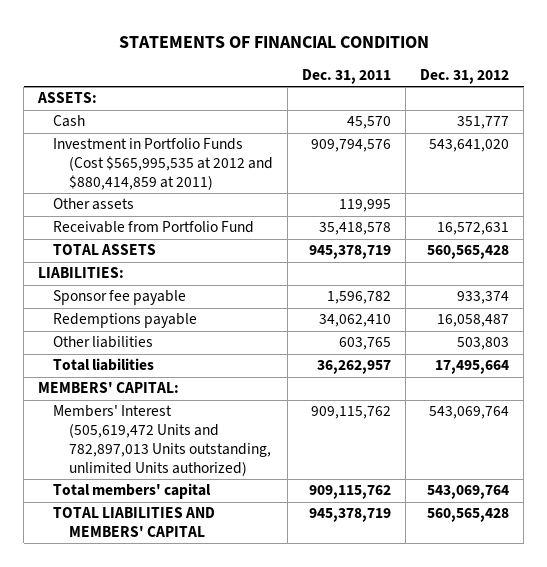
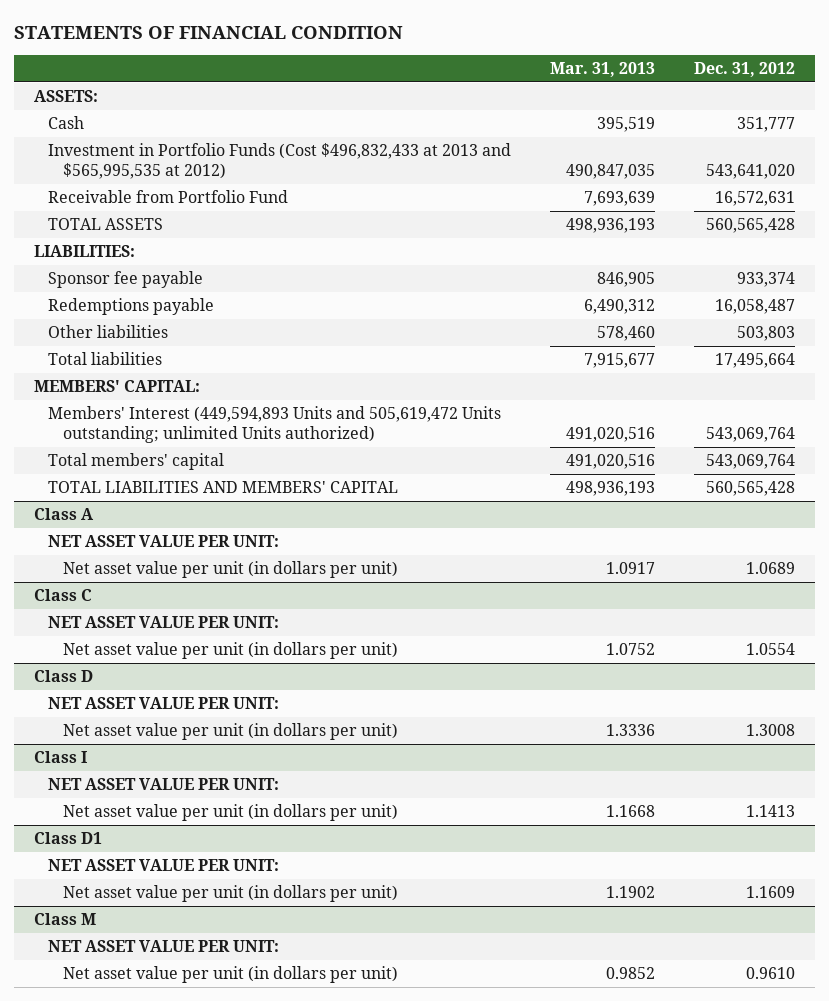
[301,69,391,85] Dec. 31, 2011 -> none
none -> [550,62,656,78] Mar. 31, 2013
[53,198,135,211] Other assets -> none
[53,138,273,190] Investment in Portfolio Funds (Cost $565,995,535 at 2012 and $880,414,859 at 2011) -> [48,143,512,180] Investment in Portfolio Funds (Cost $496,832,433 at 2013 and $565,995,535 at 2012)
[53,405,271,476] Members' Interest (505,619,472 Units and 782,897,013 Units outstanding, unlimited Units authorized) -> [48,406,502,444] Members' Interest (449,594,893 Units and 505,619,472 Units outstanding; unlimited Units authorized)
none -> [33,508,94,521] Class A
none -> [48,535,280,548] NET ASSET VALUE PER UNIT:
none -> [63,561,399,579] Net asset value per unit (in dollars per unit)
none -> [33,589,92,602] Class C
none -> [48,616,280,629] NET ASSET VALUE PER UNIT:
none -> [63,642,399,660] Net asset value per unit (in dollars per unit)
none -> [33,670,93,683] Class D
none -> [48,697,280,710] NET ASSET VALUE PER UNIT:
none -> [63,723,399,741] Net asset value per unit (in dollars per unit)
none -> [33,751,87,764] Class I
none -> [48,778,280,791] NET ASSET VALUE PER UNIT:
none -> [63,804,399,822] Net asset value per unit (in dollars per unit)
none -> [33,832,102,845] Class D1
none -> [48,859,280,872] NET ASSET VALUE PER UNIT:
none -> [63,885,399,903] Net asset value per unit (in dollars per unit)
none -> [33,913,96,926] Class M
none -> [48,940,280,953] NET ASSET VALUE PER UNIT:
none -> [63,966,399,984] Net asset value per unit (in dollars per unit)

